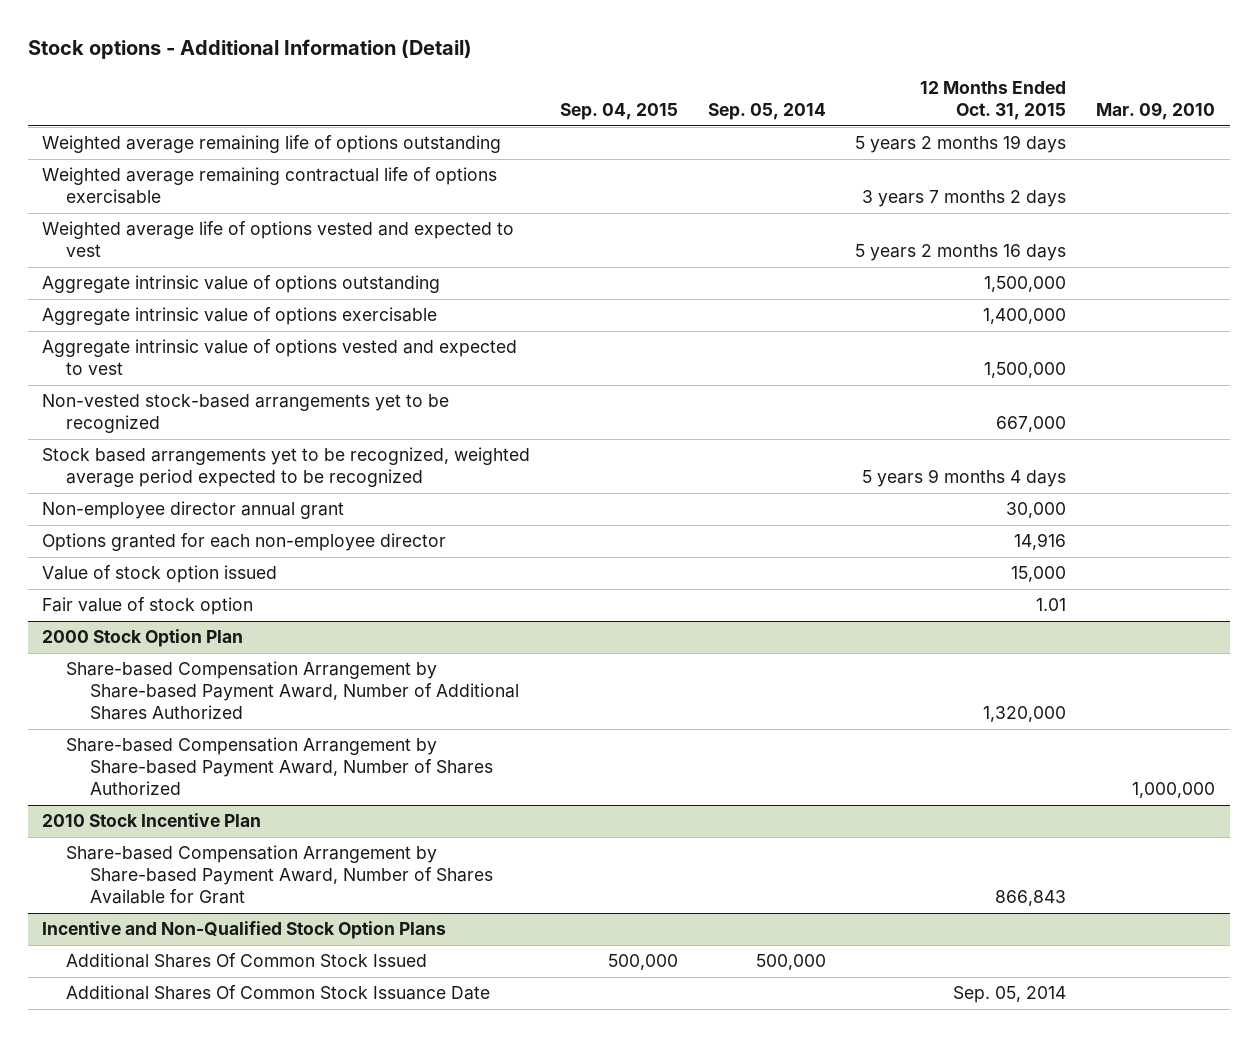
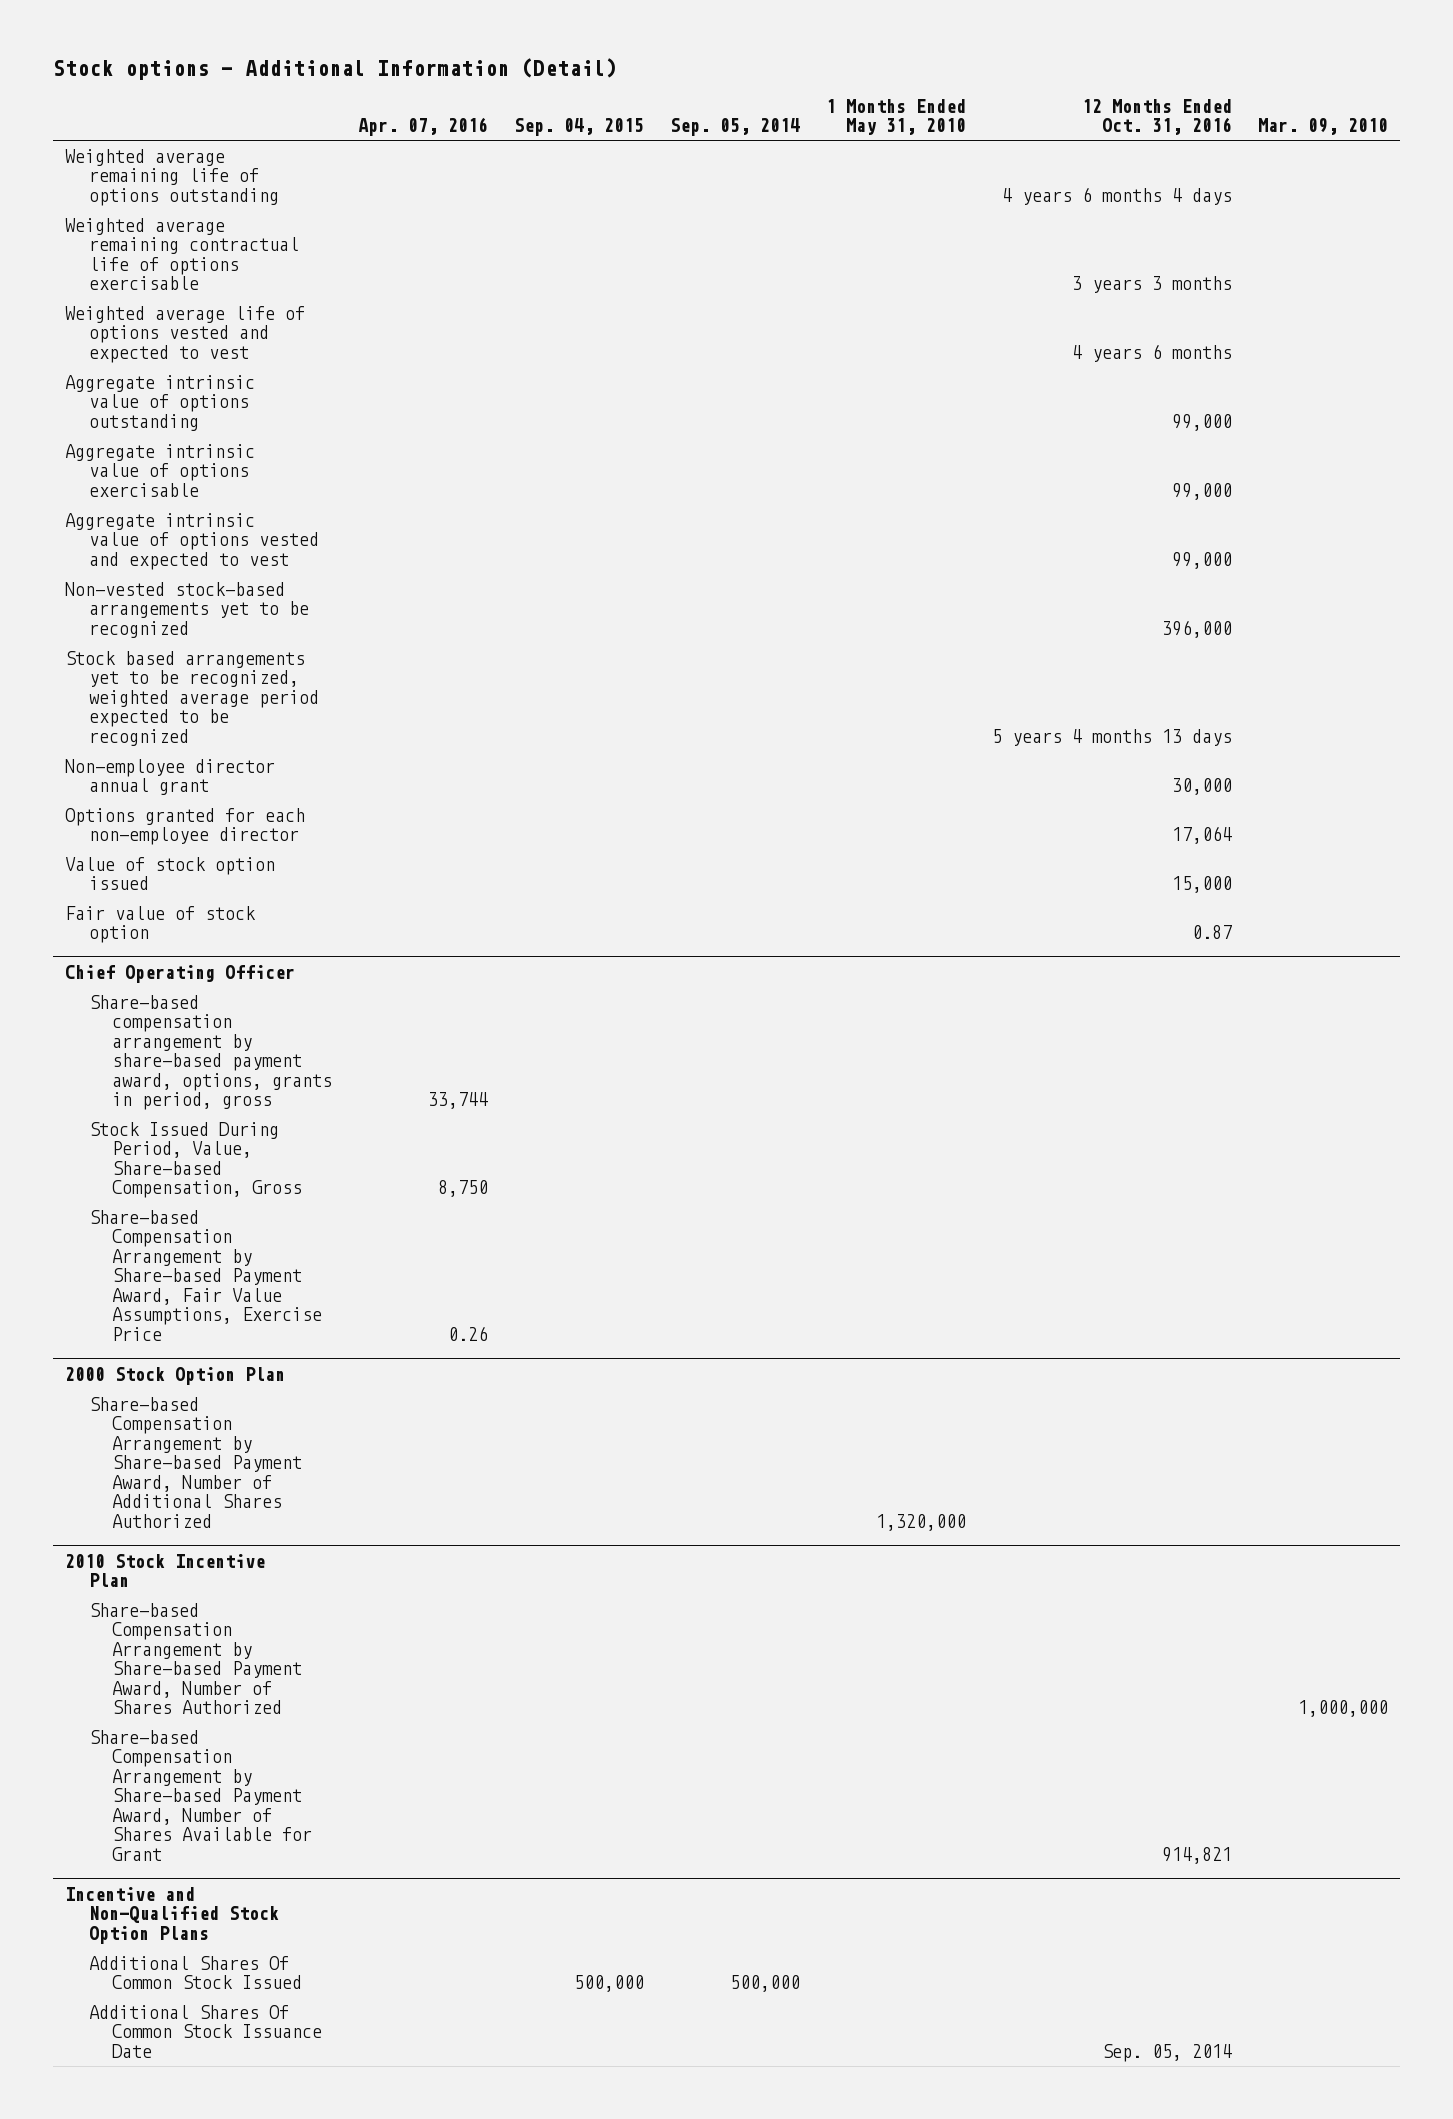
[920,81,1067,121] 12 Months Ended Oct. 31, 2015 -> none
none -> [357,117,488,137] Apr. 07, 2016
none -> [825,98,966,136] 1 Months Ended May 31, 2010
none -> [1081,98,1232,136] 12 Months Ended Oct. 31, 2016
none -> [65,964,296,983] Chief Operating Officer
none -> [88,994,333,1111] Share-based compensation arrangement by share-based payment award, options, grants in period, gross
none -> [88,1121,303,1199] Stock Issued During Period, Value, Share-based Compensation, Gross
none -> [88,1209,323,1341] Share-based Compensation Arrangement by Share-based Payment Award, Fair Value Assumptions, Exercise Price
[66,737,493,796] Share-based Compensation Arrangement by Share-based Payment Award, Number of Shares Authorized -> none
none -> [88,1602,303,1715] Share-based Compensation Arrangement by Share-based Payment Award, Number of Shares Authorized

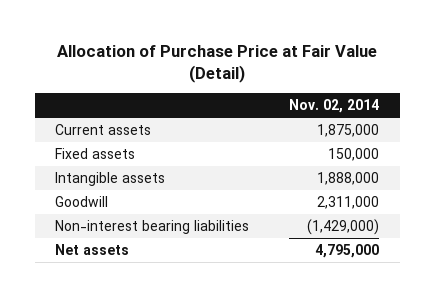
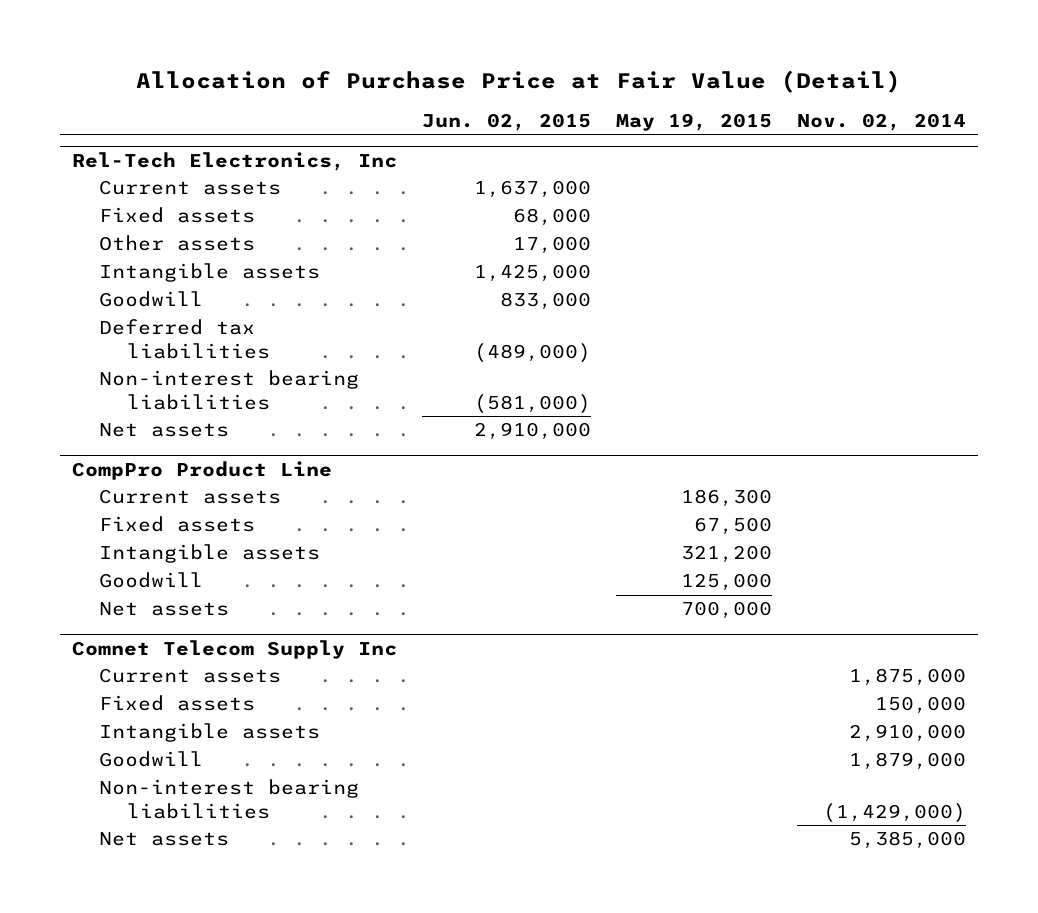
none -> [422,112,592,131] Jun. 02, 2015
none -> [615,112,772,131] May 19, 2015
none -> [72,151,398,171] Rel-Tech Electronics, Inc
none -> [99,180,282,196] Current assets
none -> [99,207,256,224] Fixed assets
none -> [99,235,256,252] Other assets
none -> [99,263,321,283] Intangible assets
none -> [99,291,204,308] Goodwill
none -> [99,319,270,359] Deferred tax liabilities
none -> [99,370,360,410] Non-interest bearing liabilities
none -> [99,423,230,438] Net assets
none -> [72,460,333,480] CompPro Product Line
none -> [99,489,282,505] Current assets
none -> [99,516,256,533] Fixed assets
none -> [99,544,321,564] Intangible assets
none -> [99,572,204,589] Goodwill
none -> [99,602,230,617] Net assets
none -> [72,639,398,659] Comnet Telecom Supply Inc
[317,171,380,185] 1,888,000 -> [848,724,966,743] 2,910,000
[317,195,380,209] 2,311,000 -> [848,752,966,771] 1,879,000
[315,243,380,258] 4,795,000 -> [848,831,966,850] 5,385,000

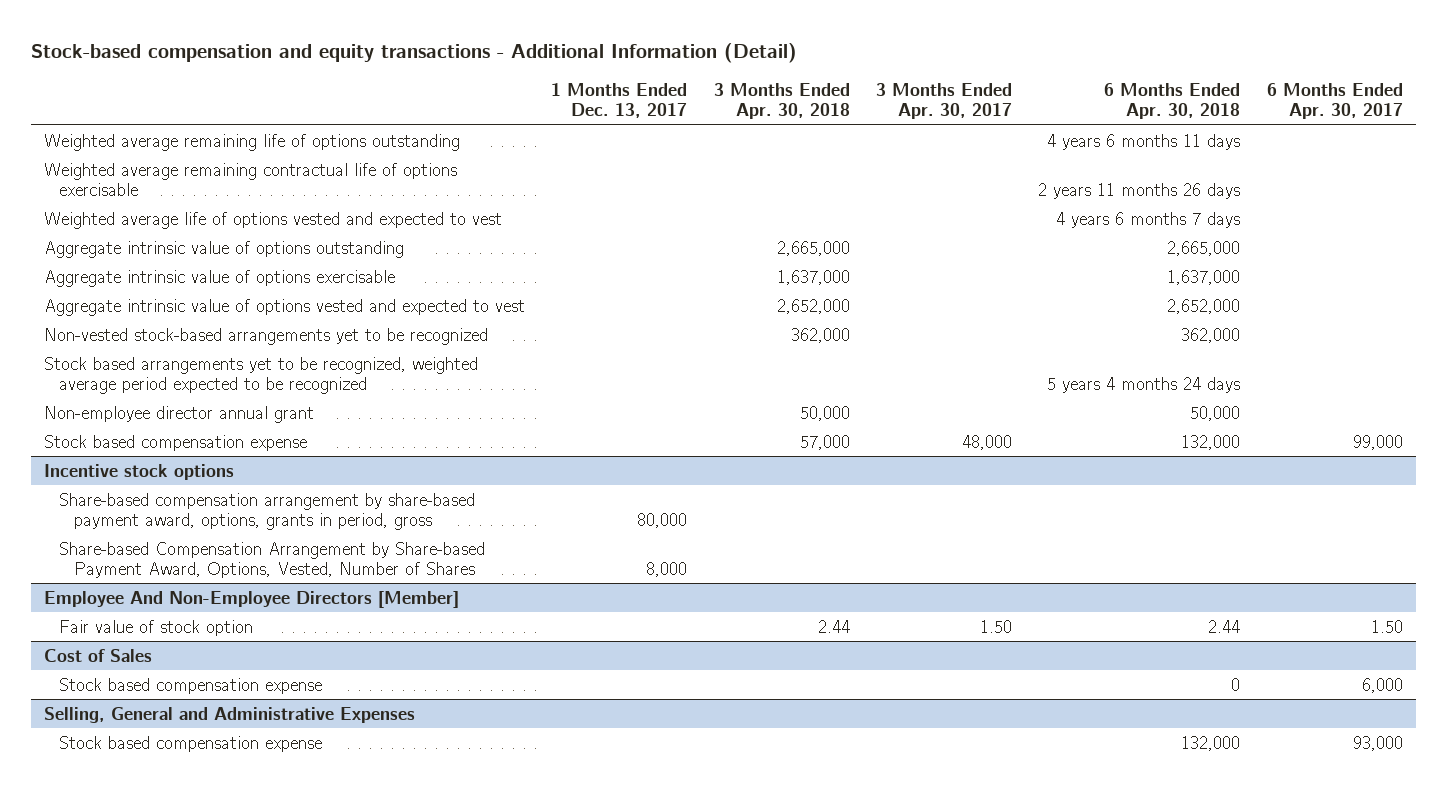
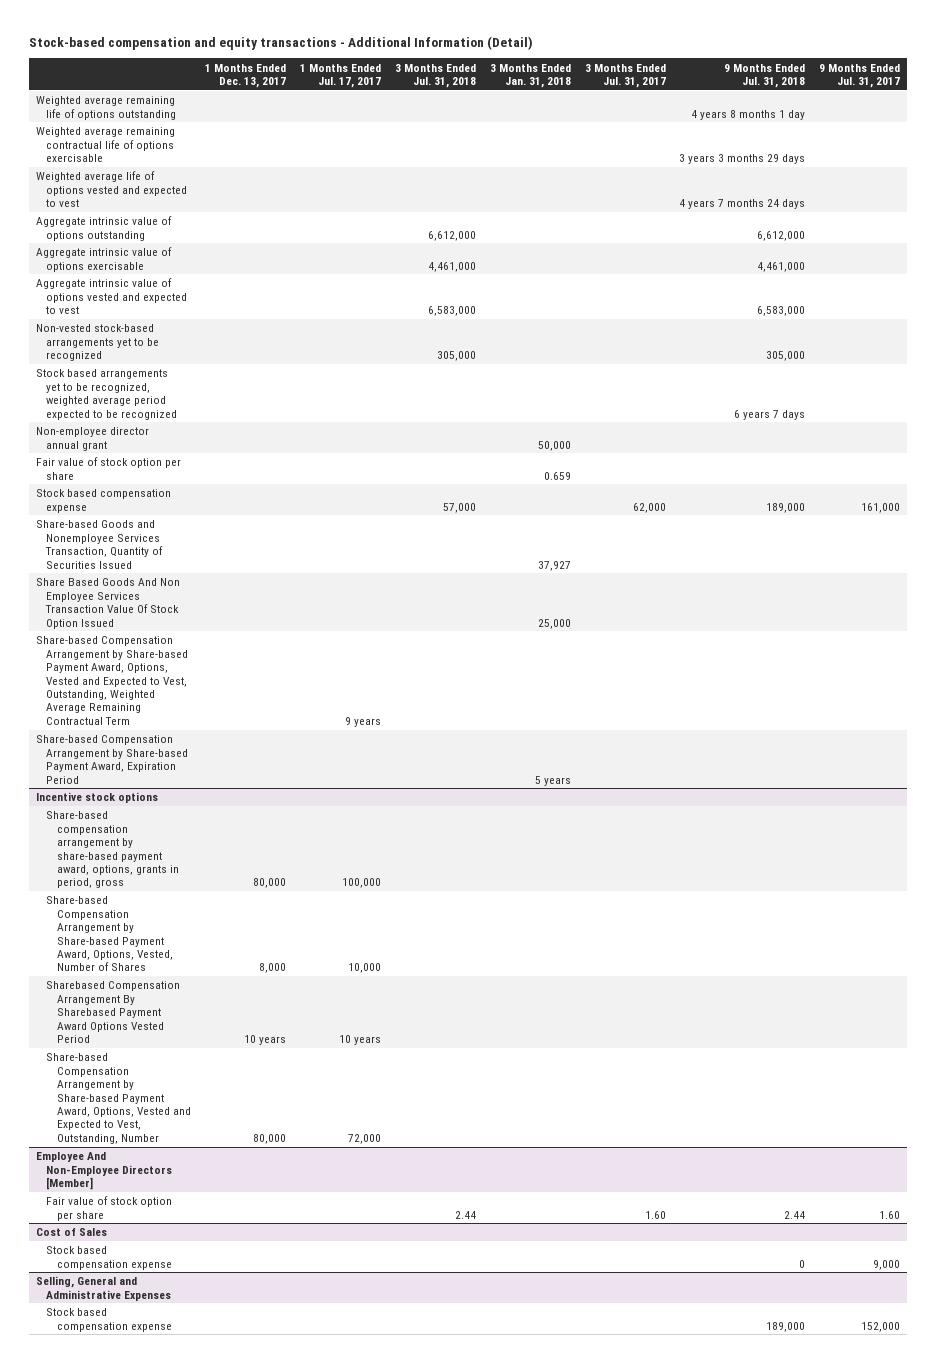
[713,82,850,120] 3 Months Ended Apr. 30, 2018 -> none
[875,82,1012,120] 3 Months Ended Apr. 30, 2017 -> none
[1104,82,1241,120] 6 Months Ended Apr. 30, 2018 -> none
[1266,82,1403,120] 6 Months Ended Apr. 30, 2017 -> none
none -> [299,63,381,88] 1 Months Ended Jul. 17, 2017
none -> [394,63,476,88] 3 Months Ended Jul. 31, 2018
none -> [489,63,571,88] 3 Months Ended Jan. 31, 2018
none -> [584,63,666,88] 3 Months Ended Jul. 31, 2017
none -> [724,63,806,88] 9 Months Ended Jul. 31, 2018
none -> [819,63,901,88] 9 Months Ended Jul. 31, 2017
none -> [35,457,181,480] Fair value of stock option per share
none -> [35,520,164,569] Share-based Goods and Nonemployee Services Transaction, Quantity of Securities Issued
none -> [35,578,180,629] Share Based Goods And Non Employee Services Transaction Value Of Stock Option Issued
none -> [35,636,189,725] Share-based Compensation Arrangement by Share-based Payment Award, Options, Vested and Expected to Vest, Outstanding, Weighted Average Remaining Contractual Term
none -> [35,735,189,784] Share-based Compensation Arrangement by Share-based Payment Award, Expiration Period
none -> [46,981,181,1043] Sharebased Compensation Arrangement By Sharebased Payment Award Options Vested Period
none -> [46,1053,192,1144] Share-based Compensation Arrangement by Share-based Payment Award, Options, Vested and Expected to Vest, Outstanding, Number
[59,619,254,636] Fair value of stock option -> [46,1196,173,1221] Fair value of stock option per share

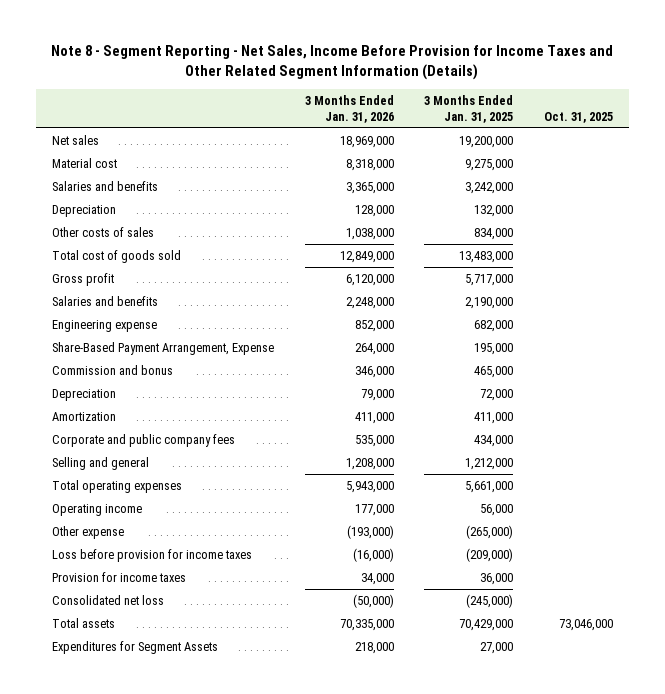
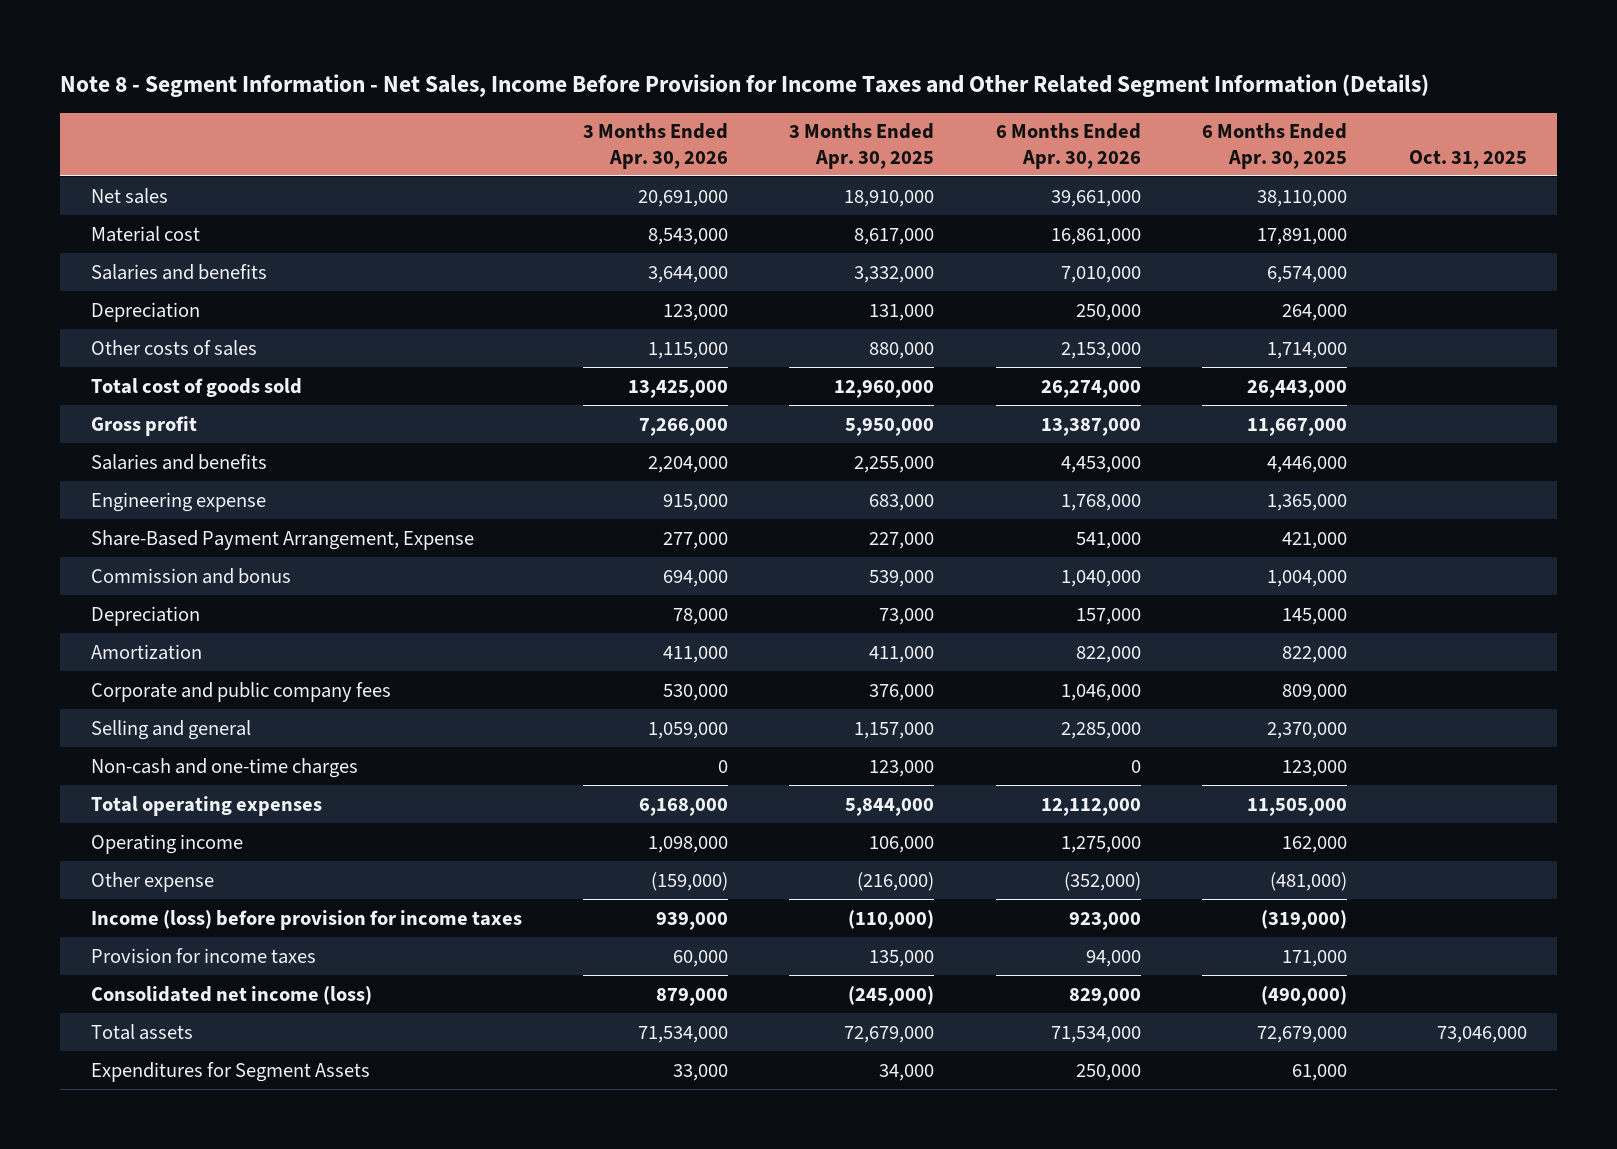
[51,45,614,80] Note 8 - Segment Reporting - Net Sales, Income Before Provision for Income Taxes and Other Related Segment Information (Details) -> [59,74,1429,98] Note 8 - Segment Information - Net Sales, Income Before Provision for Income Taxes and Other Related Segment Information (Details)
[304,94,394,123] 3 Months Ended Jan. 31, 2026 -> none
[424,94,514,123] 3 Months Ended Jan. 31, 2025 -> none
none -> [583,123,729,169] 3 Months Ended Apr. 30, 2026
none -> [789,123,935,169] 3 Months Ended Apr. 30, 2025
none -> [995,123,1141,169] 6 Months Ended Apr. 30, 2026
none -> [1202,123,1348,169] 6 Months Ended Apr. 30, 2025
none -> [90,757,358,778] Non-cash and one-time charges
[51,549,252,563] Loss before provision for income taxes -> [90,909,522,930] Income (loss) before provision for income taxes
[51,595,164,606] Consolidated net loss -> [90,985,372,1005] Consolidated net income (loss)

